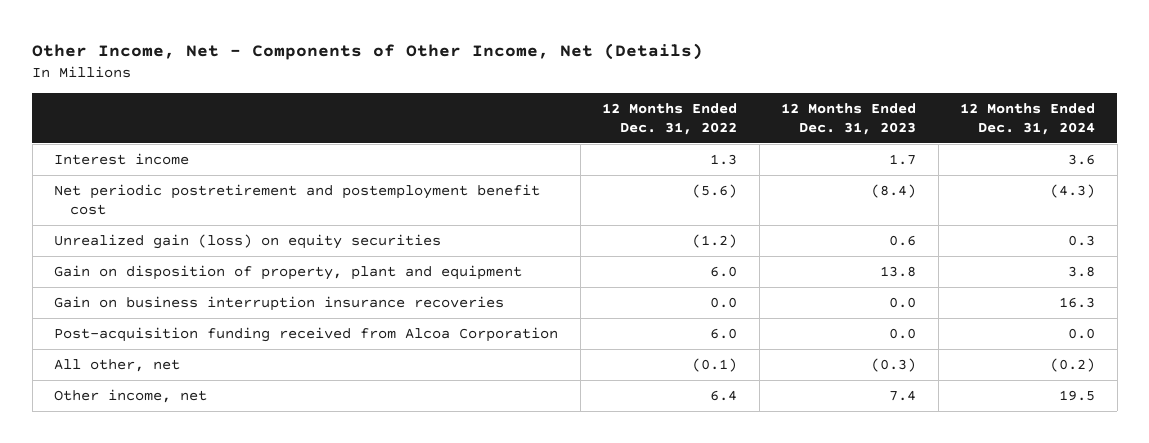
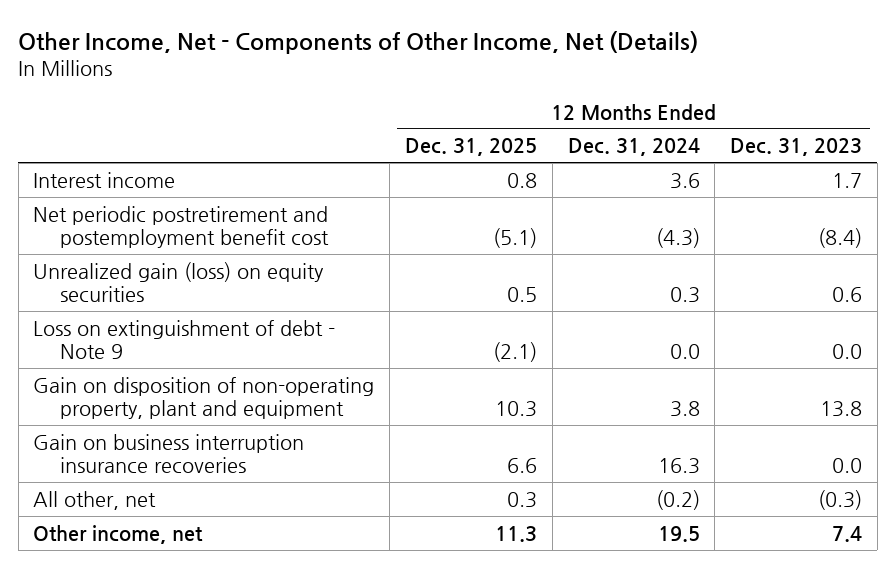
[602,102,738,135] 12 Months Ended Dec. 31, 2022 -> none
none -> [405,138,538,157] Dec. 31, 2025
none -> [33,319,336,359] Loss on extinguishment of debt - Note 9
[54,265,523,281] Gain on disposition of property, plant and equipment -> [33,376,375,419] Gain on disposition of non-operating property, plant and equipment
[54,327,559,343] Post-acquisition funding received from Alcoa Corporation -> none

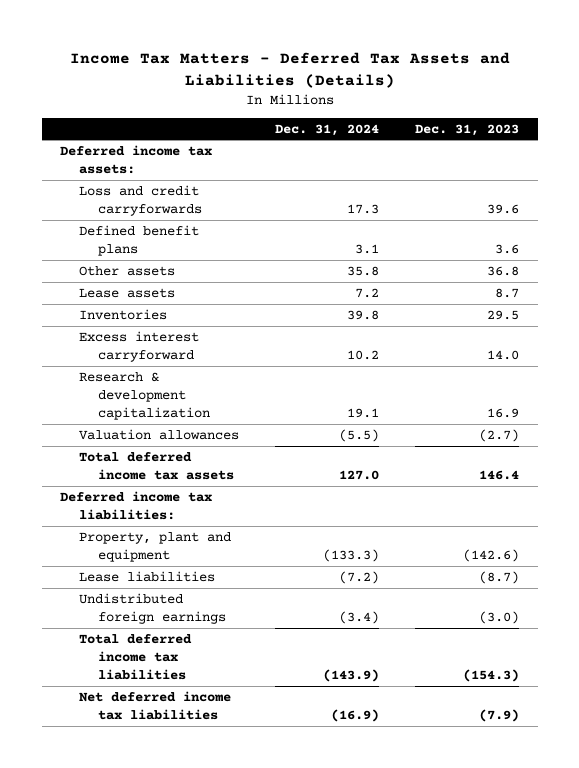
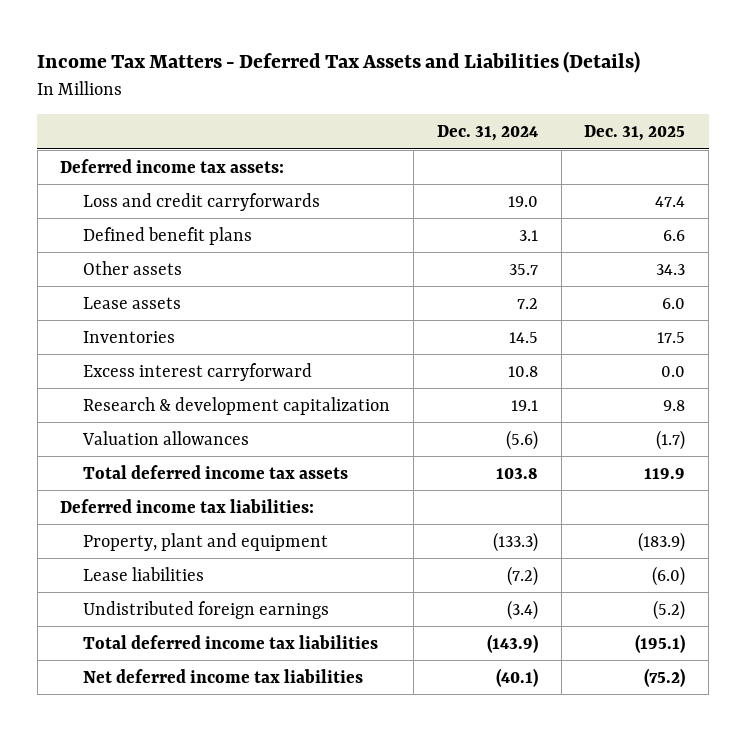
[415,123,520,136] Dec. 31, 2023 -> none
none -> [584,125,686,142] Dec. 31, 2025
[347,203,380,214] 17.3 -> [507,195,538,207] 19.0
[347,265,380,276] 35.8 -> [508,263,538,275] 35.7
[347,309,380,320] 39.8 -> [508,331,538,343] 14.5
[347,349,380,360] 10.2 -> [507,365,538,377] 10.8
[339,428,380,442] (5.5) -> [505,429,538,450] (5.6)
[339,469,380,480] 127.0 -> [495,467,538,479] 103.8
[331,708,380,722] (16.9) -> [495,667,538,687] (40.1)

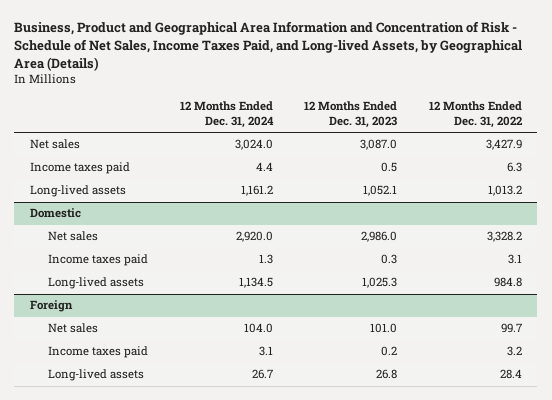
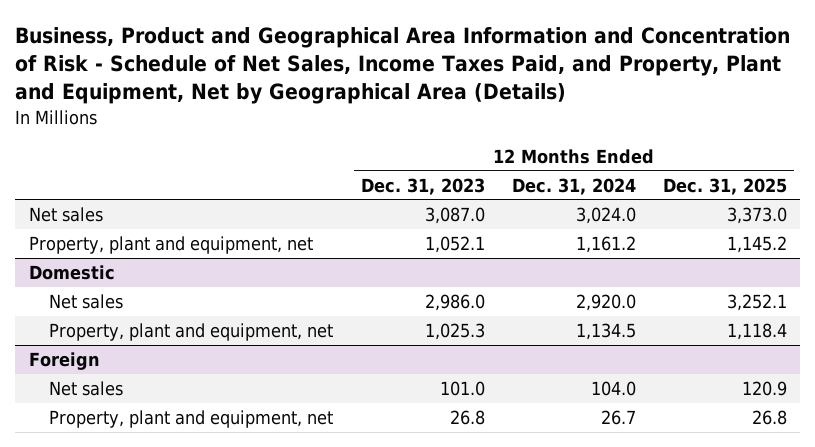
[14,21,523,71] Business, Product and Geographical Area Information and Concentration of Risk - Schedule of Net Sales, Income Taxes Paid, and Long-lived Assets, by Geographical Area (Details) -> [15,27,791,105] Business, Product and Geographical Area Information and Concentration of Risk - Schedule of Net Sales, Income Taxes Paid, and Property, Plant and Equipment, Net by Geographical Area (Details)
[428,101,522,129] 12 Months Ended Dec. 31, 2022 -> none
none -> [662,177,787,195] Dec. 31, 2025
[29,162,130,175] Income taxes paid -> none
[29,185,126,198] Long-lived assets -> [28,235,313,254] Property, plant and equipment, net
[48,254,149,267] Income taxes paid -> none
[48,277,145,290] Long-lived assets -> [49,322,334,341] Property, plant and equipment, net
[48,346,149,359] Income taxes paid -> none
[48,369,145,382] Long-lived assets -> [49,409,334,428] Property, plant and equipment, net

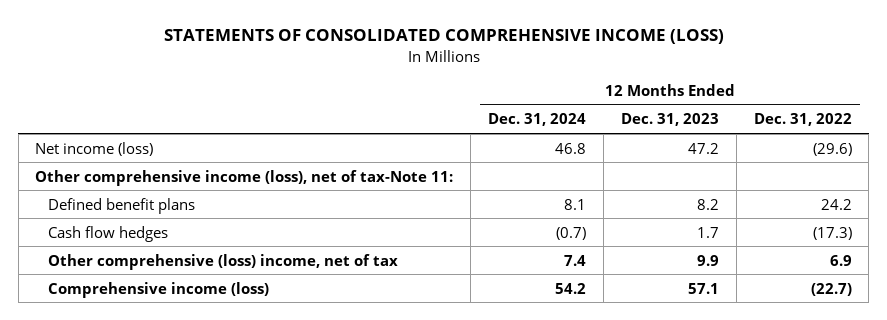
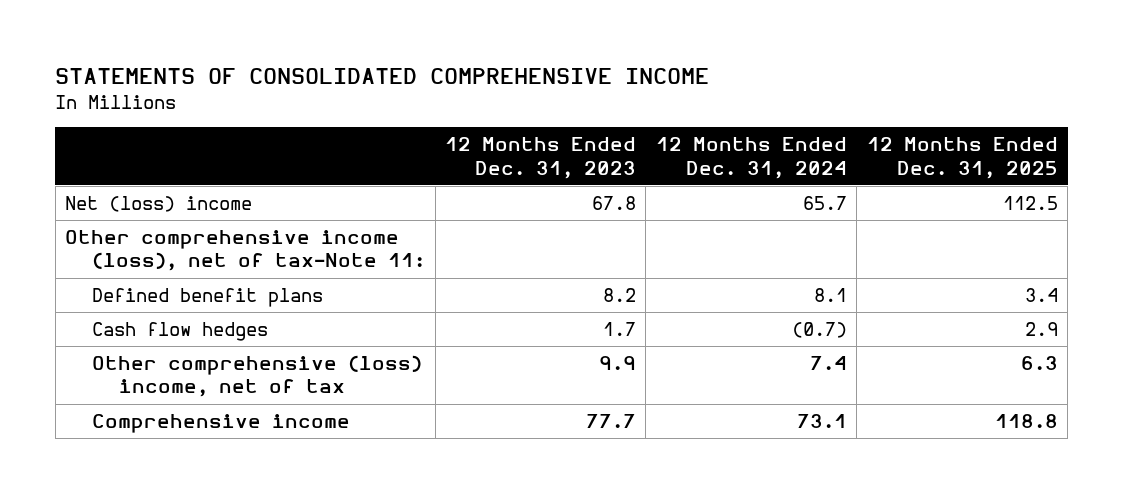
[163,29,724,45] STATEMENTS OF CONSOLIDATED COMPREHENSIVE INCOME (LOSS) -> [55,67,710,84] STATEMENTS OF CONSOLIDATED COMPREHENSIVE INCOME
[753,113,852,127] Dec. 31, 2022 -> none
none -> [866,137,1058,179] 12 Months Ended Dec. 31, 2025
[35,141,154,156] Net income (loss) -> [65,196,253,213] Net (loss) income
[555,142,587,154] 46.8 -> [802,196,847,211] 65.7
[687,142,719,154] 47.2 -> [591,196,636,211] 67.8
[47,281,269,298] Comprehensive income (loss) -> [92,414,351,434] Comprehensive income
[555,282,587,294] 54.2 -> [796,414,847,429] 73.1
[687,282,719,294] 57.1 -> [585,414,636,429] 77.7

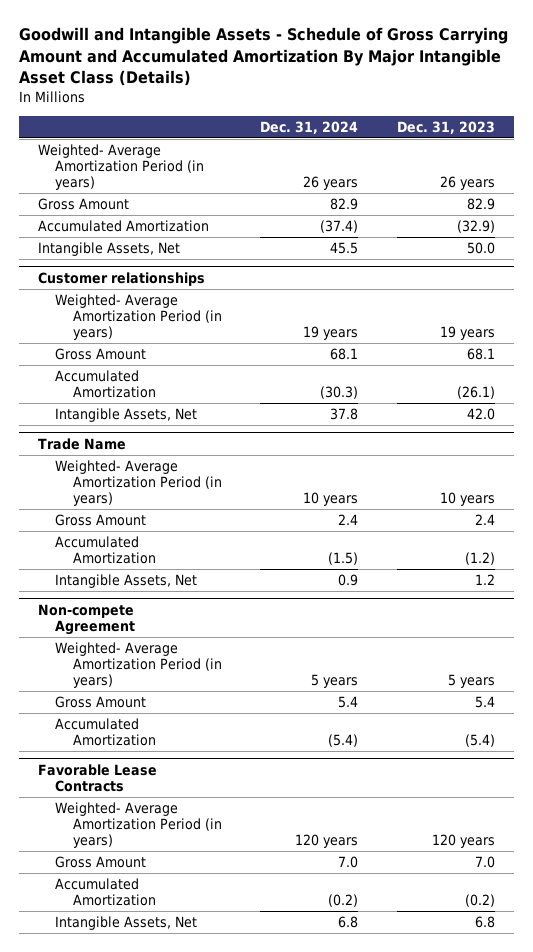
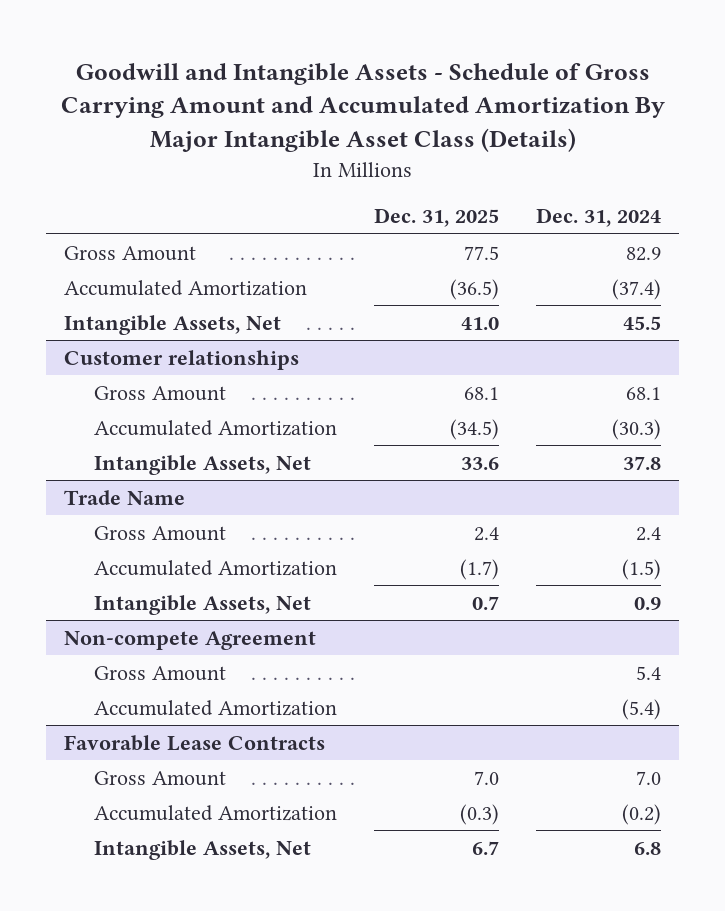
[396,120,495,134] Dec. 31, 2023 -> none
none -> [373,208,499,228] Dec. 31, 2025
[38,144,205,190] Weighted- Average Amortization Period (in years) -> none
[55,294,222,340] Weighted- Average Amortization Period (in years) -> none
[55,460,222,506] Weighted- Average Amortization Period (in years) -> none
[55,642,222,688] Weighted- Average Amortization Period (in years) -> none
[55,802,222,848] Weighted- Average Amortization Period (in years) -> none

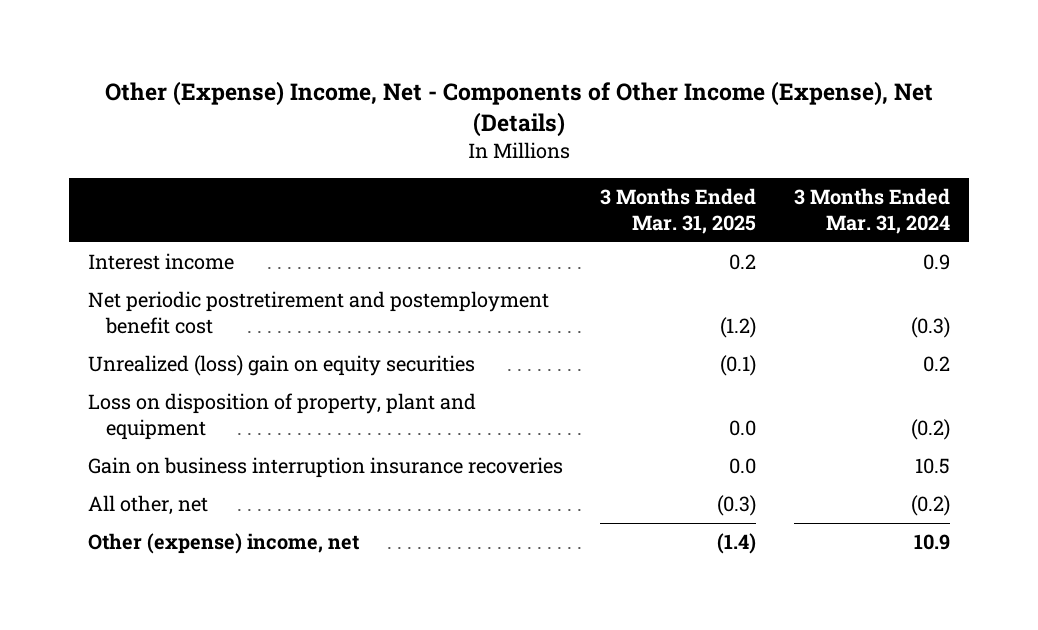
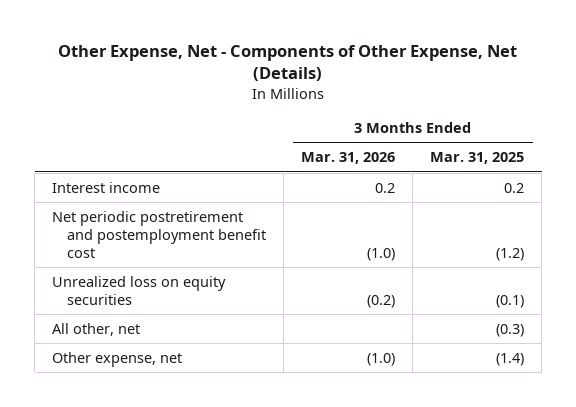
[104,80,933,138] Other (Expense) Income, Net - Components of Other Income (Expense), Net (Details) -> [58,44,518,82] Other Expense, Net - Components of Other Expense, Net (Details)
[793,188,950,234] 3 Months Ended Mar. 31, 2024 -> none
none -> [301,152,396,165] Mar. 31, 2026
[87,393,476,440] Loss on disposition of property, plant and equipment -> none
[87,457,563,479] Gain on business interruption insurance recoveries -> none
[87,355,475,377] Unrealized (loss) gain on equity securities -> [52,275,227,305] Unrealized loss on equity securities
[87,533,359,555] Other (expense) income, net -> [52,351,183,367] Other expense, net

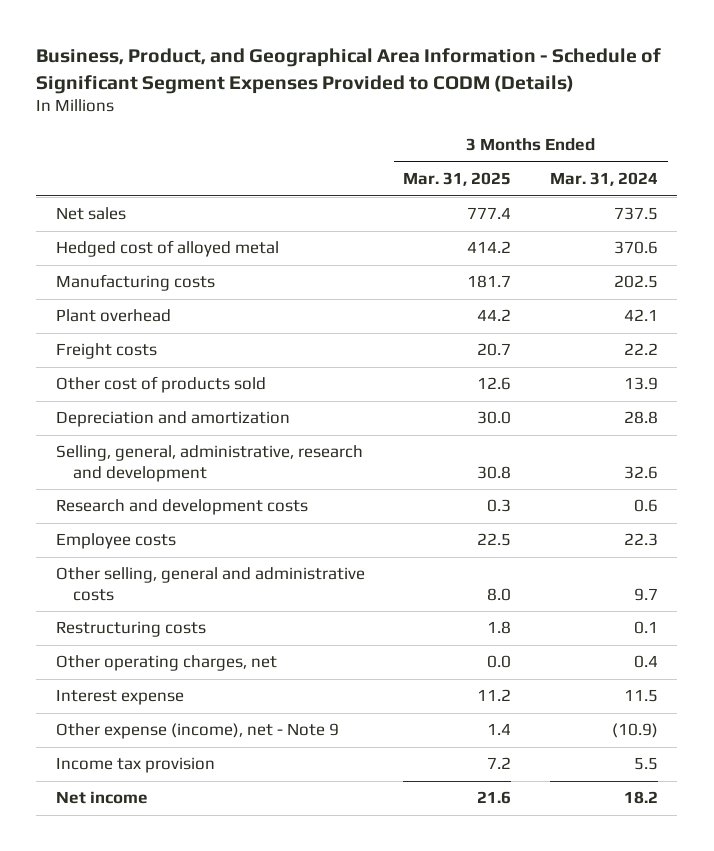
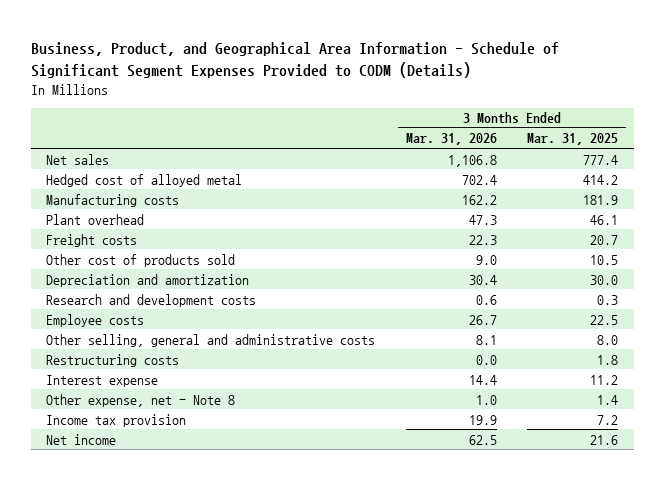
[549,172,658,187] Mar. 31, 2024 -> none
none -> [405,133,497,146] Mar. 31, 2026
[467,275,512,289] 181.7 -> [583,194,619,205] 181.9
[477,309,512,322] 44.2 -> [590,214,619,225] 46.1
[477,377,512,391] 12.6 -> [590,254,619,265] 10.5
[55,445,363,482] Selling, general, administrative, research and development -> none
[55,655,277,672] Other operating charges, net -> none
[55,723,339,740] Other expense (income), net - Note 9 -> [46,393,236,407] Other expense, net - Note 8

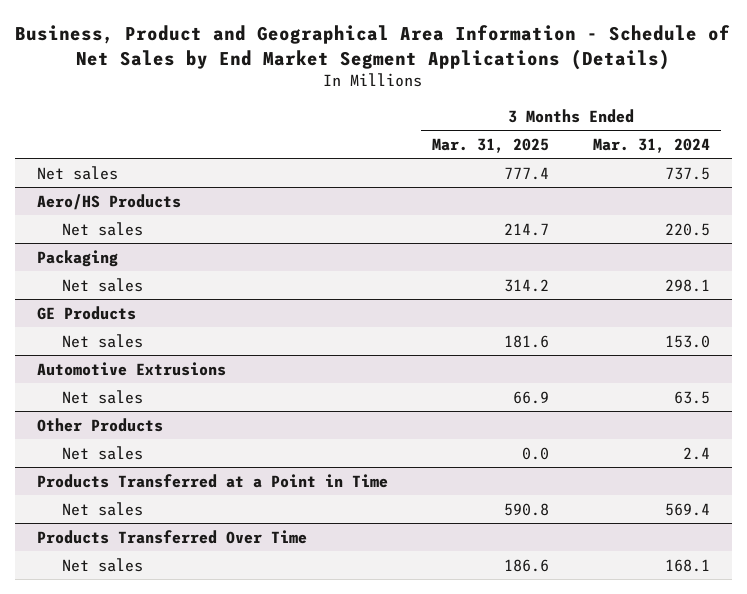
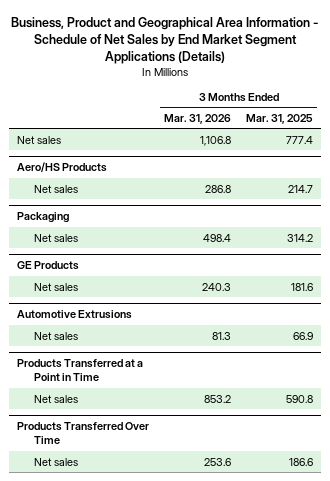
[592,137,710,153] Mar. 31, 2024 -> none
none -> [164,114,232,125] Mar. 31, 2026
[36,417,163,432] Other Products -> none
[61,445,143,460] Net sales -> none

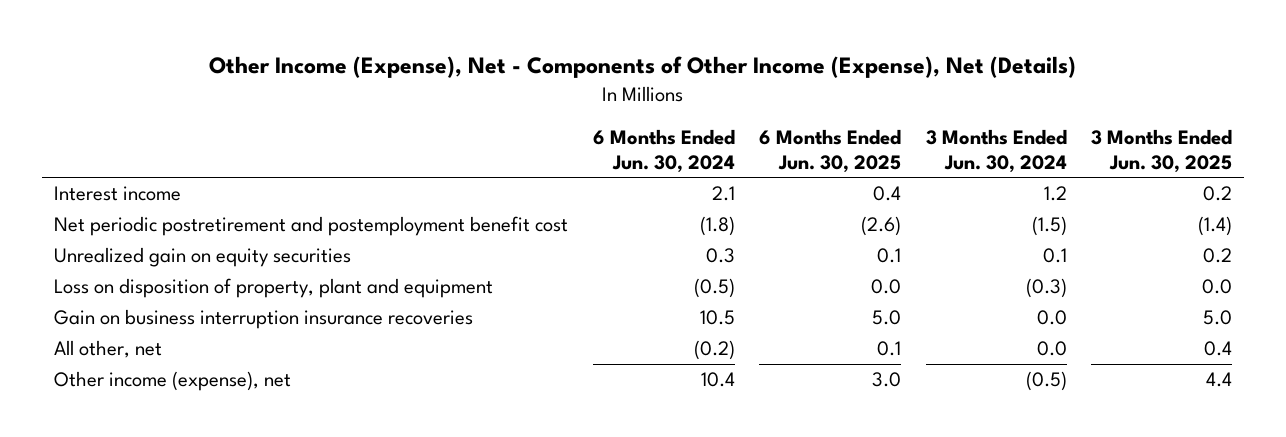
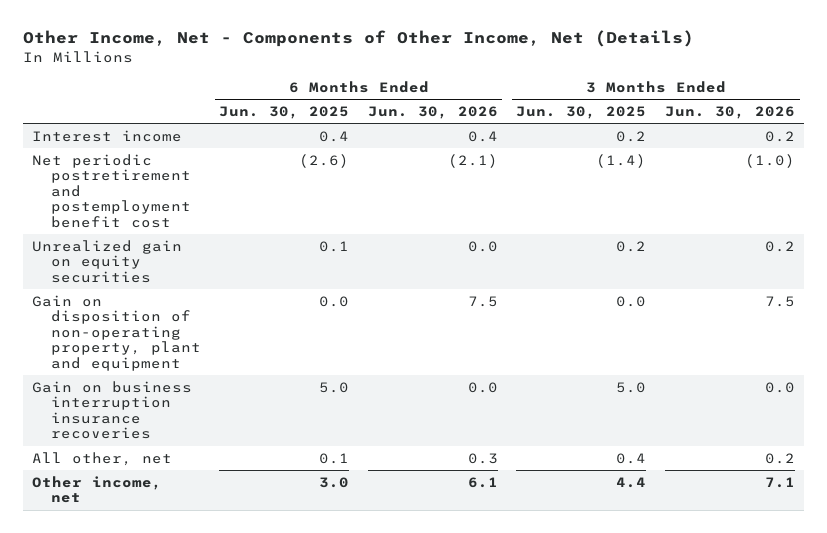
[209,56,1077,79] Other Income (Expense), Net - Components of Other Income (Expense), Net (Details) -> [22,30,694,48] Other Income, Net - Components of Other Income, Net (Details)
[592,128,735,173] 6 Months Ended Jun. 30, 2024 -> none
[925,128,1067,173] 3 Months Ended Jun. 30, 2024 -> none
none -> [367,105,498,119] Jun. 30, 2026
none -> [665,105,796,119] Jun. 30, 2026
[53,278,493,299] Loss on disposition of property, plant and equipment -> [31,294,201,371] Gain on disposition of non-operating property, plant and equipment
[53,371,291,392] Other income (expense), net -> [31,475,162,504] Other income, net

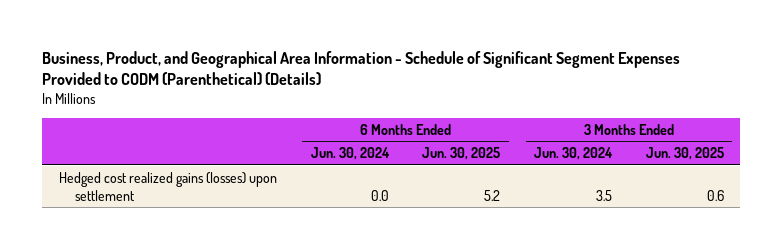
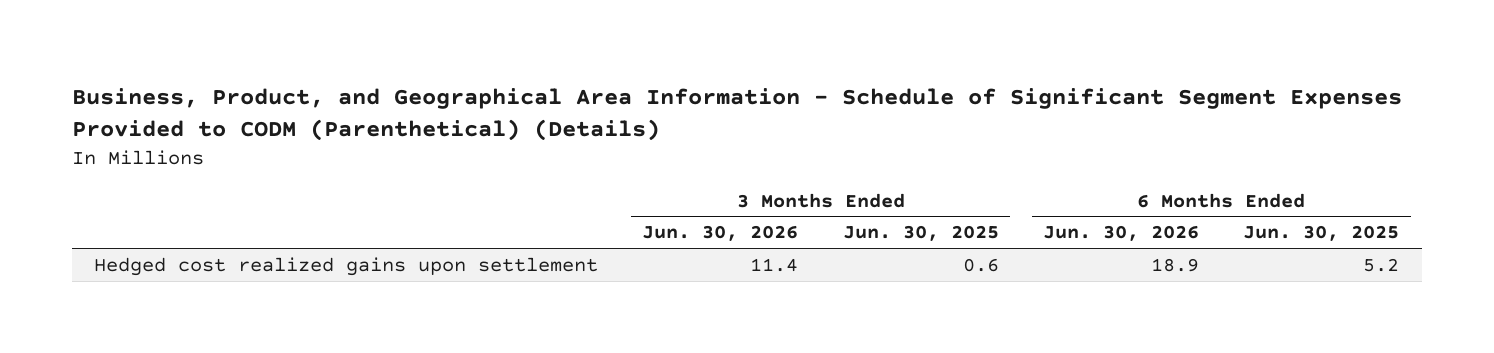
[310,146,390,160] Jun. 30, 2024 -> none
[534,146,614,160] Jun. 30, 2024 -> none
none -> [642,225,799,242] Jun. 30, 2026
none -> [1043,225,1200,242] Jun. 30, 2026
[59,171,278,201] Hedged cost realized gains (losses) upon settlement -> [94,256,599,276] Hedged cost realized gains upon settlement

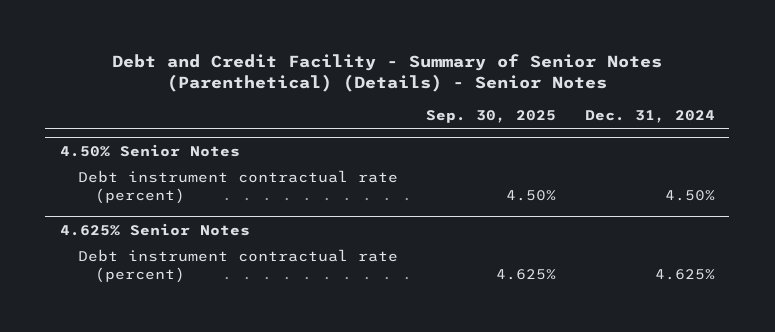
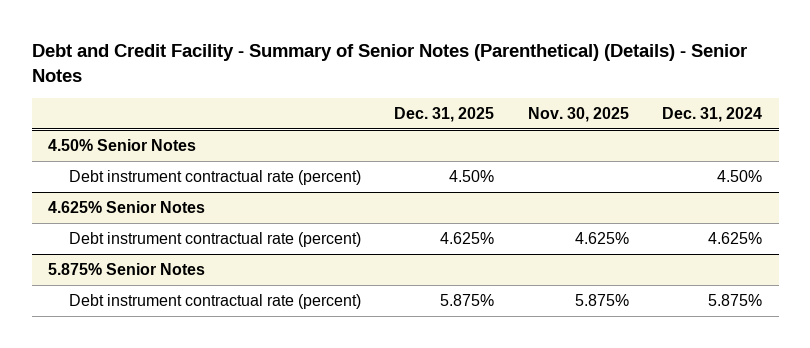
[426,109,557,123] Sep. 30, 2025 -> none
none -> [394,106,495,122] Dec. 31, 2025
none -> [527,106,629,122] Nov. 30, 2025
none -> [48,263,206,276] 5.875% Senior Notes
none -> [68,294,361,310] Debt instrument contractual rate (percent)

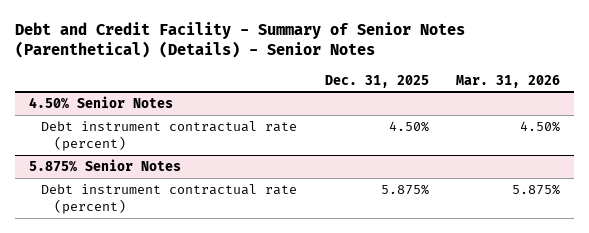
[527,106,629,122] Nov. 30, 2025 -> none
[662,106,763,122] Dec. 31, 2024 -> none
none -> [456,74,561,88] Mar. 31, 2026
[48,201,206,214] 4.625% Senior Notes -> none
[68,232,361,248] Debt instrument contractual rate (percent) -> none

